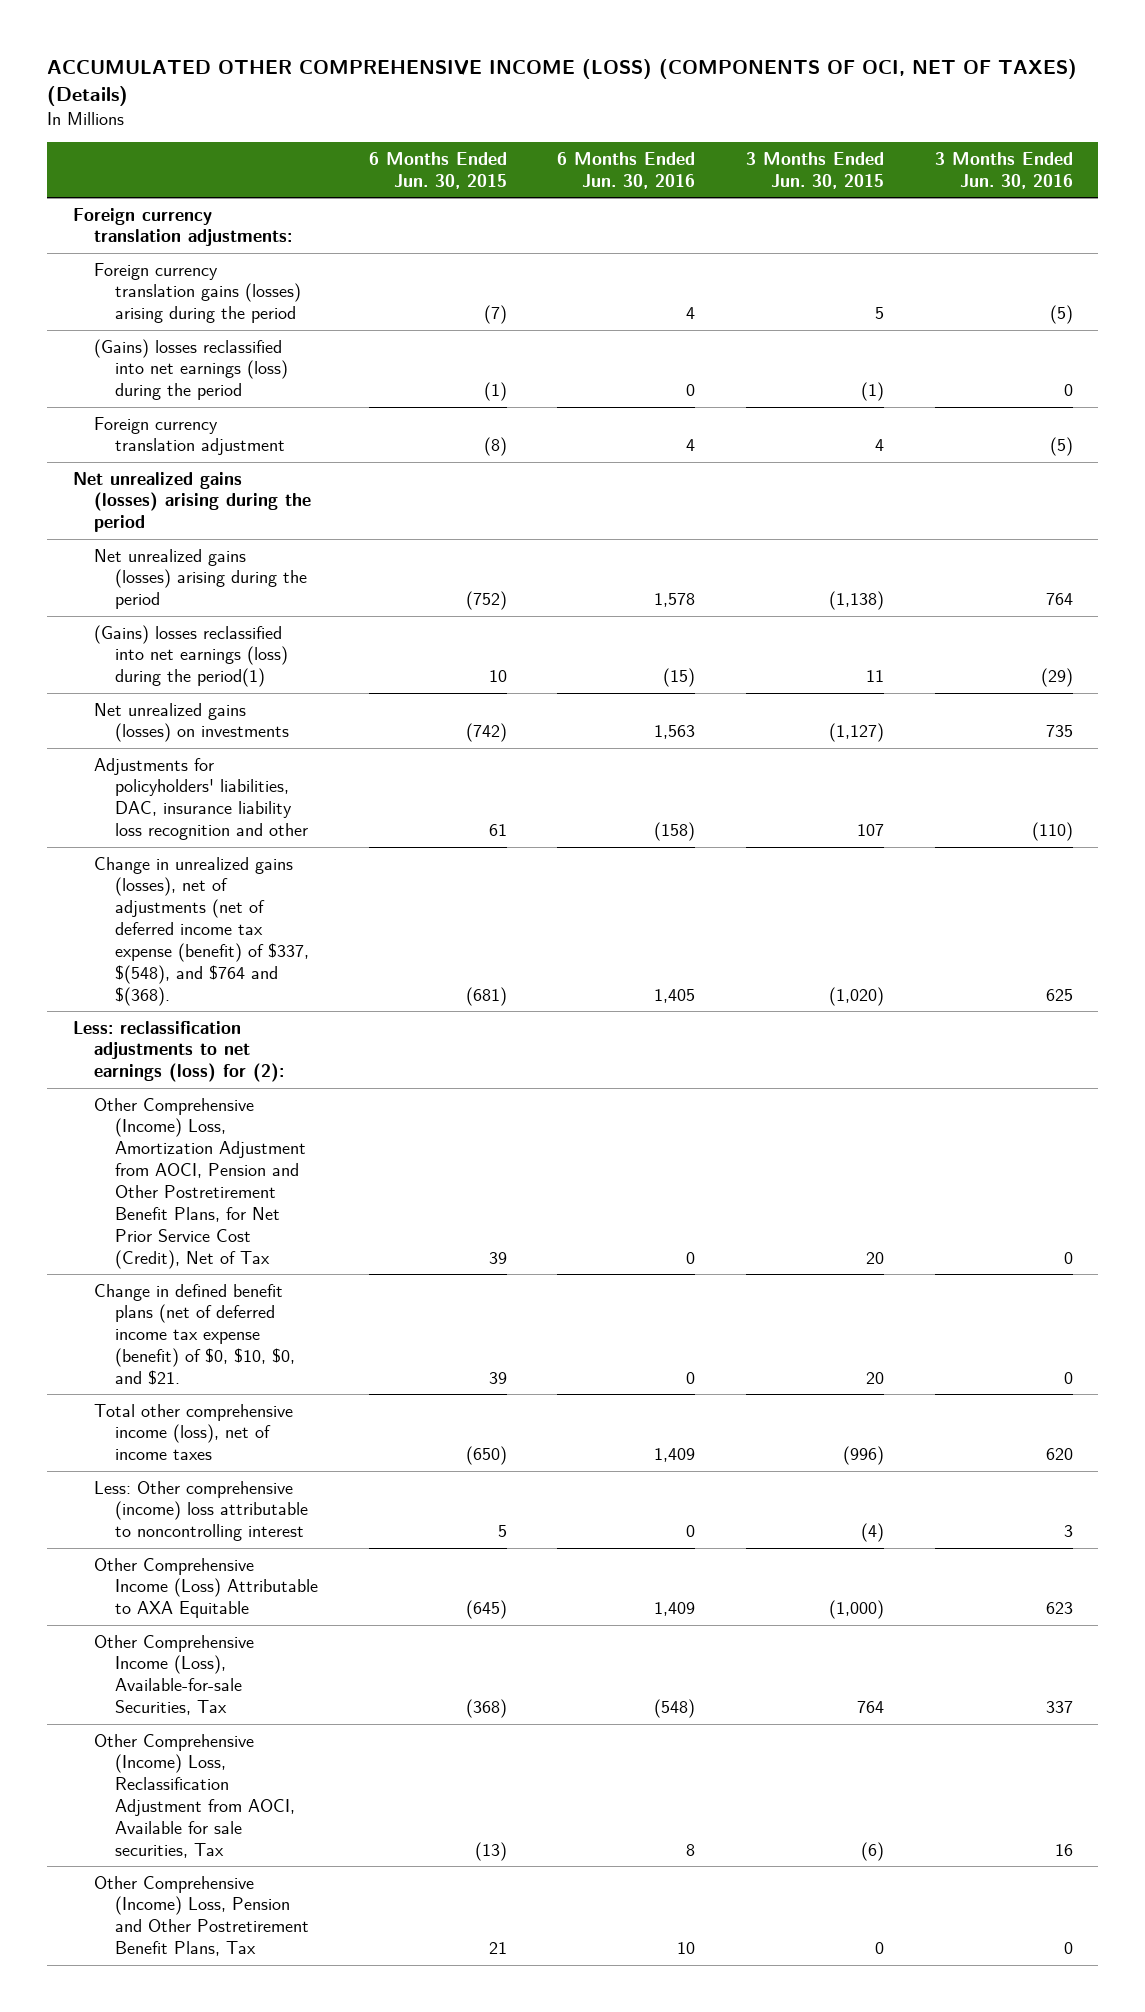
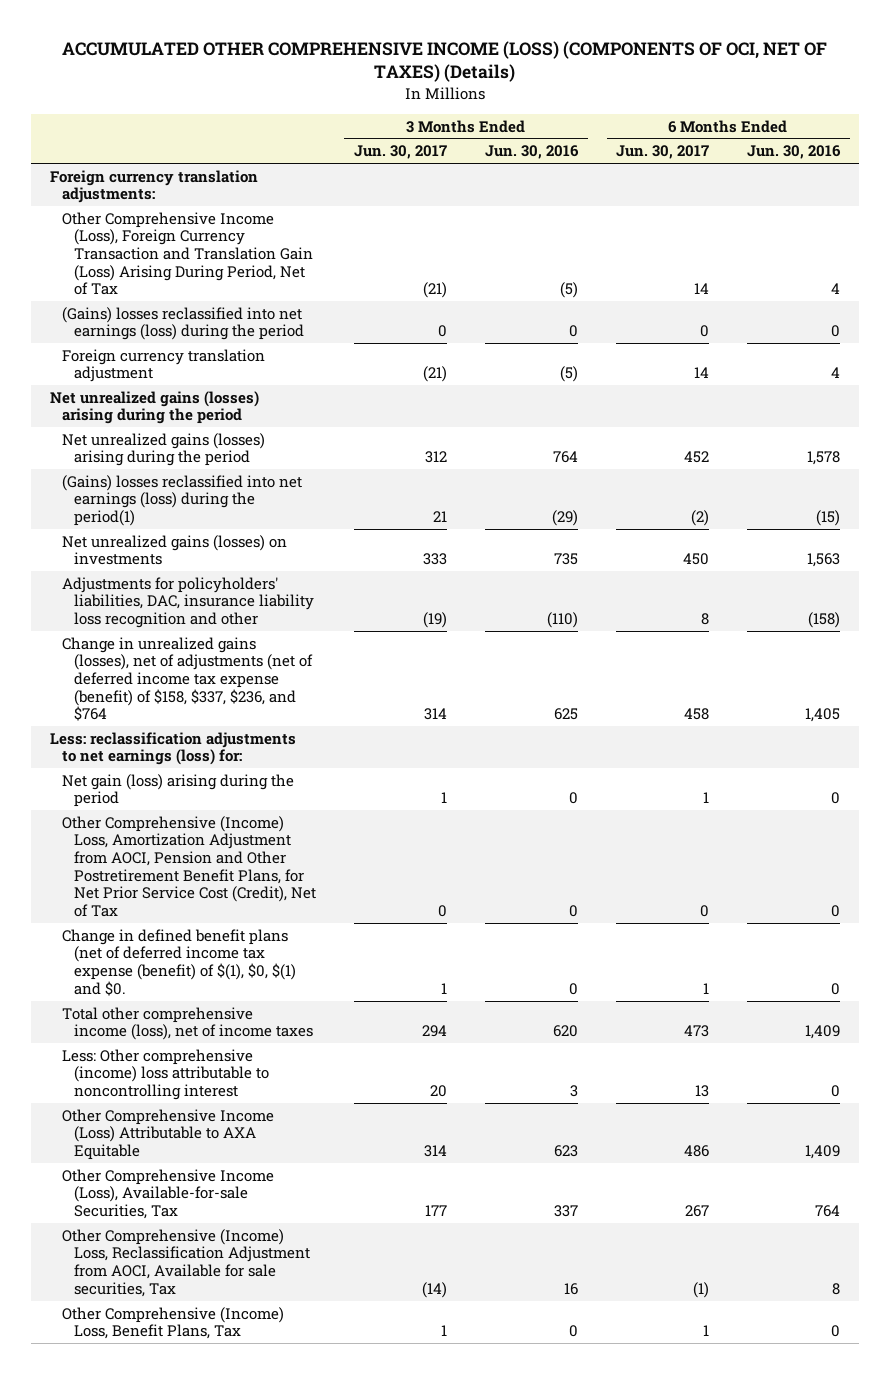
[368,151,507,189] 6 Months Ended Jun. 30, 2015 -> none
[746,151,885,189] 3 Months Ended Jun. 30, 2015 -> none
none -> [353,145,447,160] Jun. 30, 2017
none -> [616,145,710,160] Jun. 30, 2017
[93,262,302,324] Foreign currency translation gains (losses) arising during the period -> [62,211,313,296] Other Comprehensive Income (Loss), Foreign Currency Transaction and Translation Gain (Loss) Arising During Period, Net of Tax
[93,856,310,1006] Change in unrealized gains (losses), net of adjustments (net of deferred income tax expense (benefit) of $337, $(548), and $764 and $(368). -> [62,636,313,722] Change in unrealized gains (losses), net of adjustments (net of deferred income tax expense (benefit) of $158, $337, $236, and $764
[72,1020,284,1083] Less: reclassification adjustments to net earnings (loss) for (2): -> [50,731,297,766] Less: reclassification adjustments to net earnings (loss) for:
none -> [62,773,295,808] Net gain (loss) arising during the period
[93,1283,296,1386] Change in defined benefit plans (net of deferred income tax expense (benefit) of $0, $10, $0, and $21. -> [62,928,296,996] Change in defined benefit plans (net of deferred income tax expense (benefit) of $(1), $0, $(1) and $0.
[654,1699,696,1719] (548) -> [815,1205,841,1218] 764
[93,1875,310,1957] Other Comprehensive (Income) Loss, Pension and Other Postretirement Benefit Plans, Tax -> [62,1306,285,1340] Other Comprehensive (Income) Loss, Benefit Plans, Tax
[677,1942,696,1955] 10 -> [831,1325,841,1338] 0

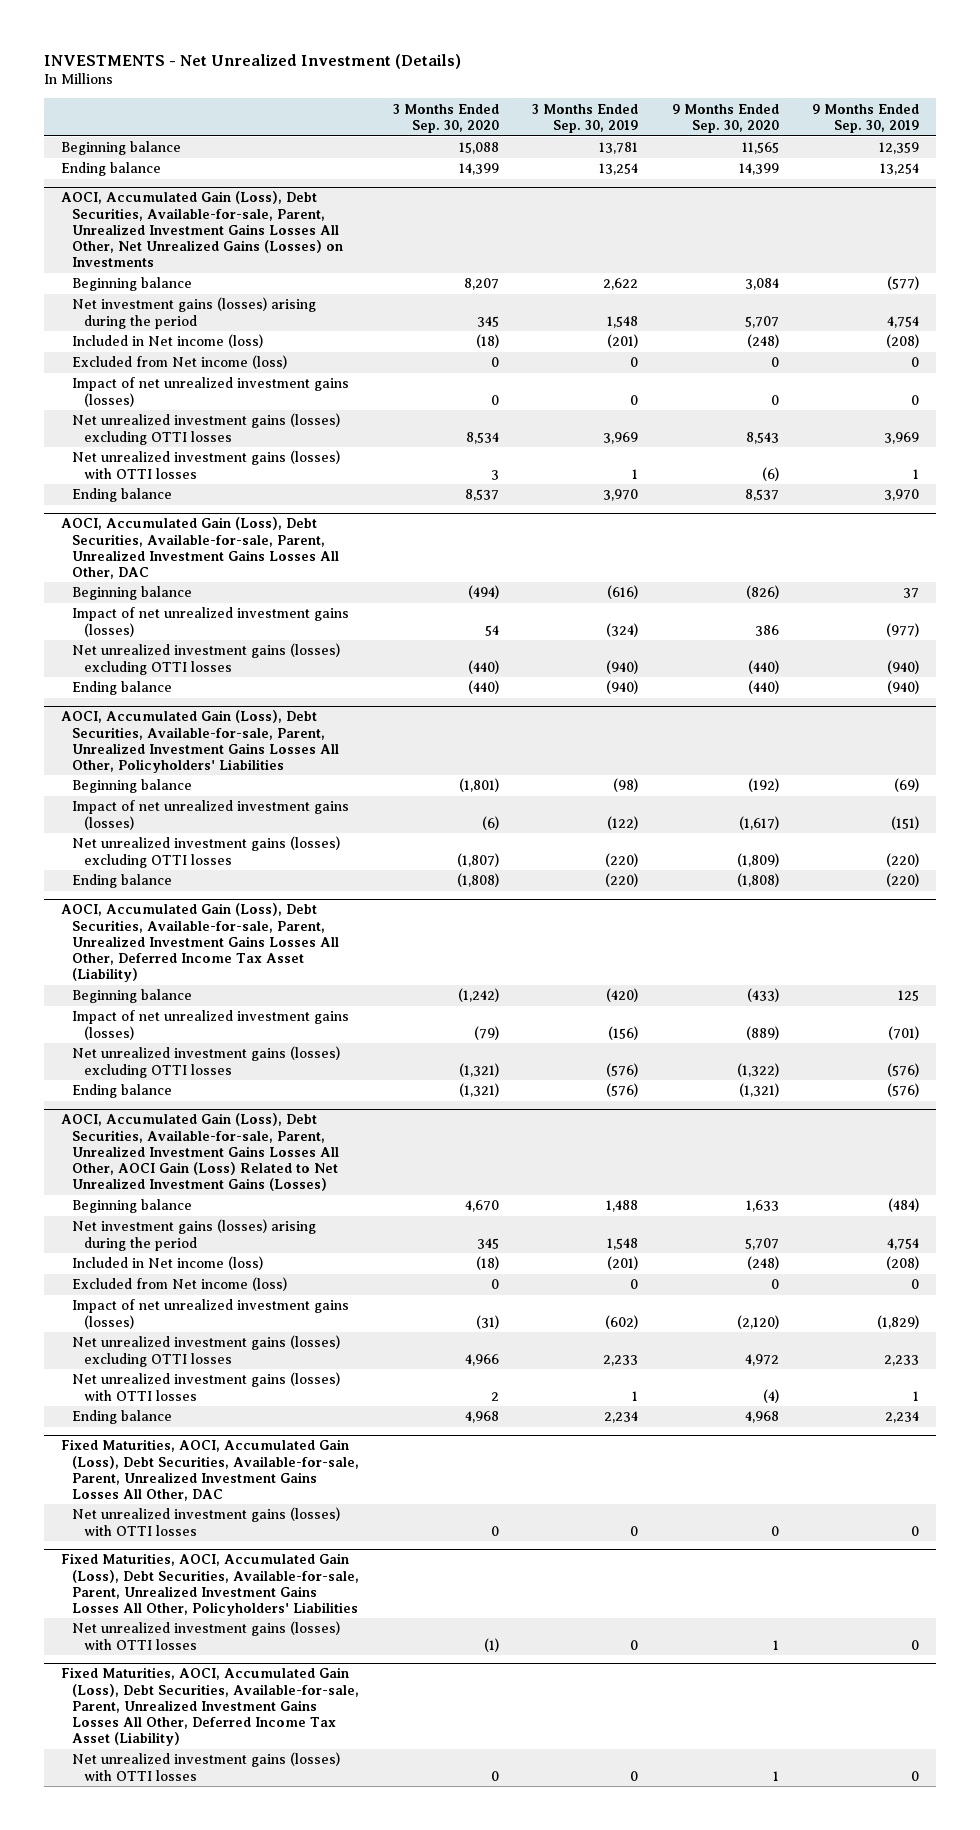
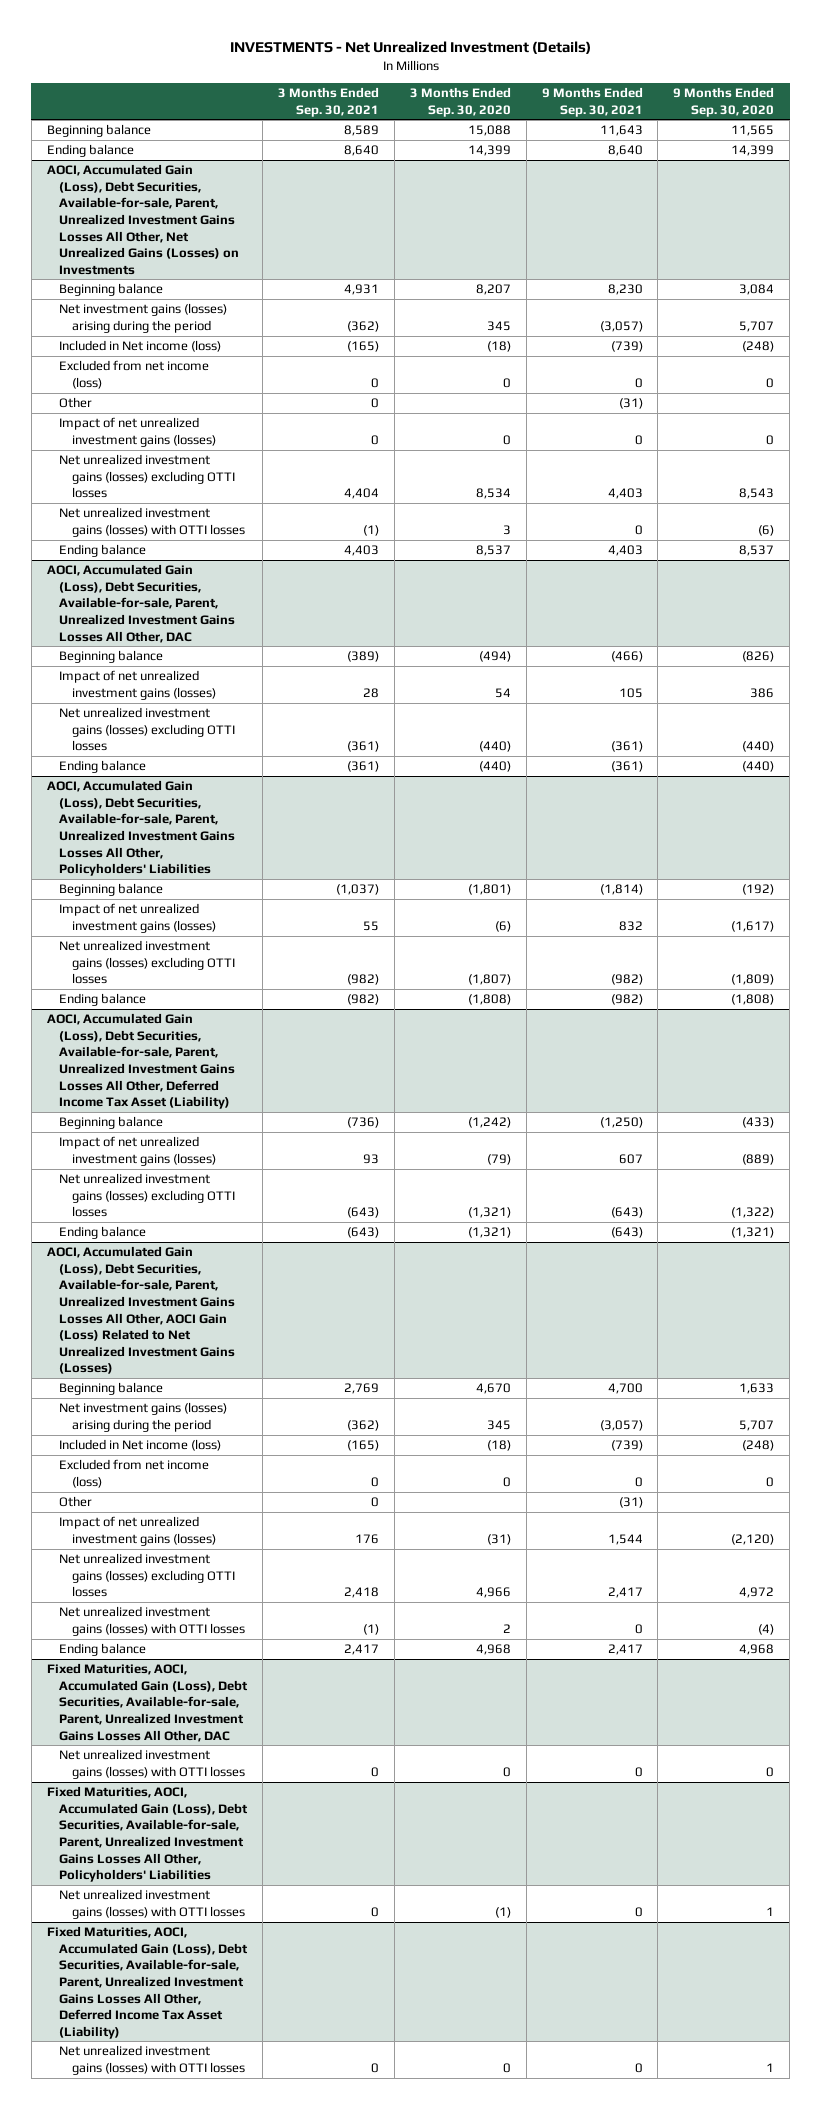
[532,103,639,133] 3 Months Ended Sep. 30, 2019 -> none
[812,103,920,133] 9 Months Ended Sep. 30, 2019 -> none
none -> [277,87,379,117] 3 Months Ended Sep. 30, 2021
none -> [541,87,643,117] 9 Months Ended Sep. 30, 2021
[72,355,288,370] Excluded from Net income (loss) -> [59,360,210,389] Excluded from net income (loss)
none -> [59,397,93,409] Other
[72,1277,288,1292] Excluded from Net income (loss) -> [59,1459,210,1488] Excluded from net income (loss)
none -> [59,1496,93,1508] Other

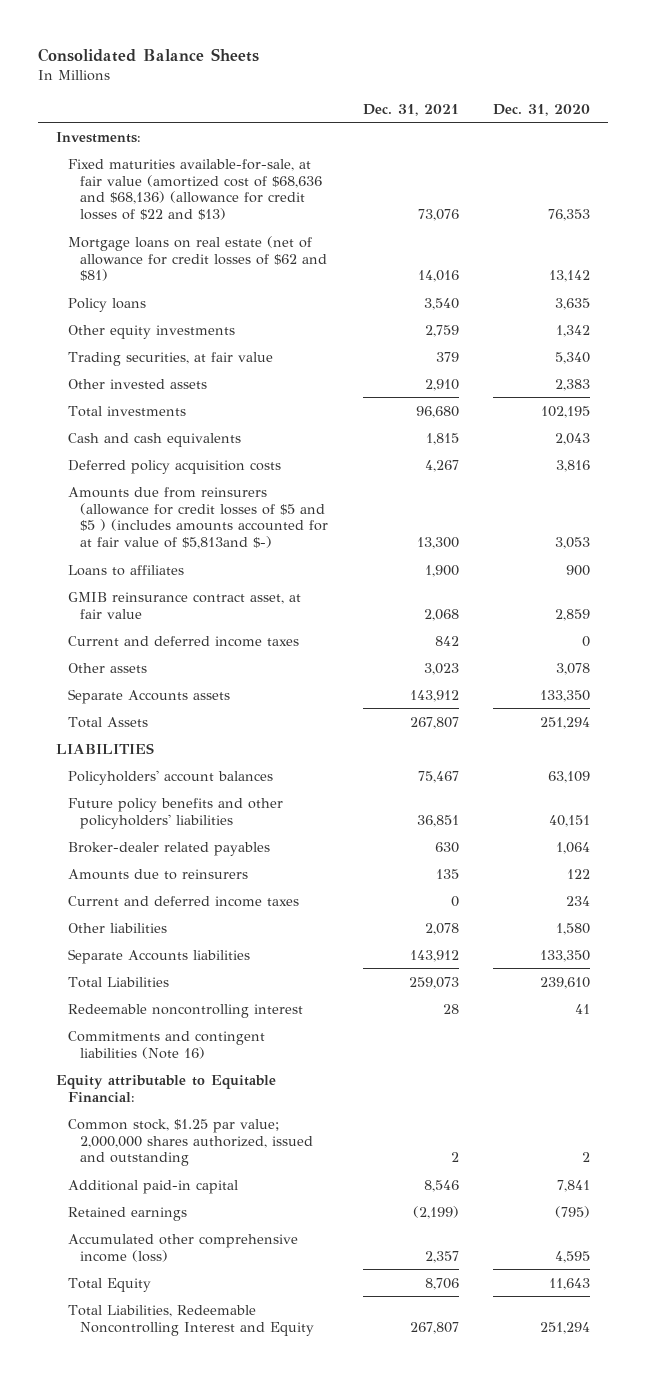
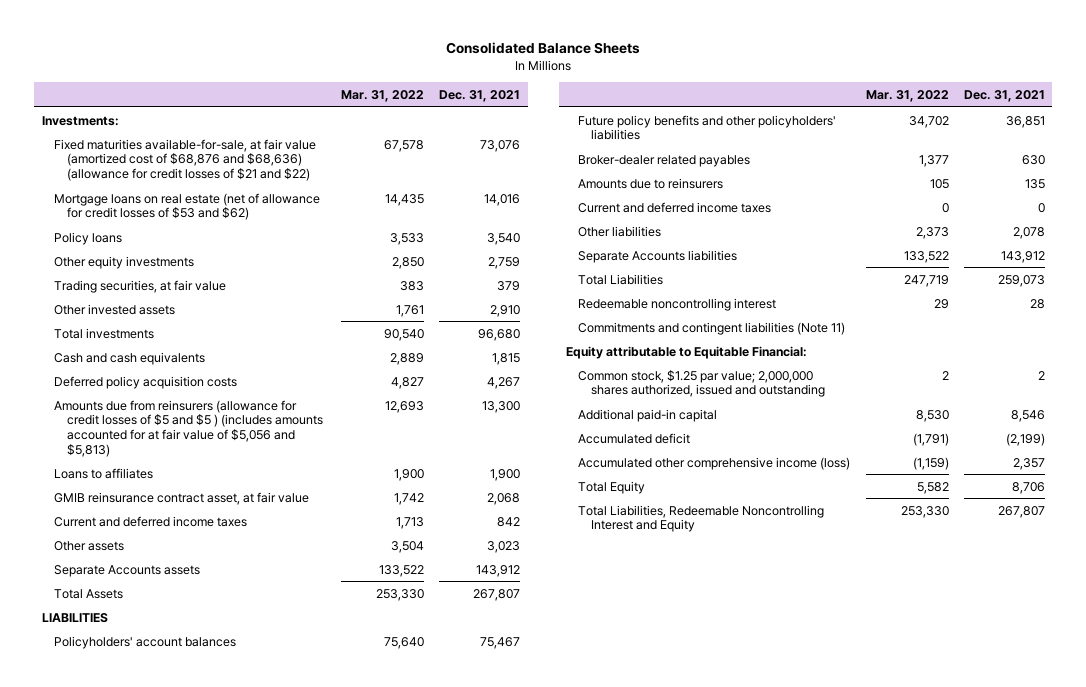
[493,103,591,116] Dec. 31, 2020 -> none
none -> [341,89,425,102] Mar. 31, 2022
[67,158,323,221] Fixed maturities available-for-sale, at fair value (amortized cost of $68,636 and $68,136) (allowance for credit losses of $22 and $13) -> [54,138,317,181] Fixed maturities available-for-sale, at fair value (amortized cost of $68,876 and $68,636) (allowance for credit losses of $21 and $22)
[67,235,328,282] Mortgage loans on real estate (net of allowance for credit losses of $62 and $81) -> [54,192,321,221] Mortgage loans on real estate (net of allowance for credit losses of $53 and $62)
[67,486,329,550] Amounts due from reinsurers (allowance for credit losses of $5 and $5 ) (includes amounts accounted for at fair value of $5,813and $-) -> [54,399,323,457] Amounts due from reinsurers (allowance for credit losses of $5 and $5 ) (includes amounts accounted for at fair value of $5,056 and $5,813)
[67,1030,265,1059] Commitments and contingent liabilities (Note 16) -> [578,321,846,335] Commitments and contingent liabilities (Note 11)
[67,1206,187,1221] Retained earnings -> [578,432,691,444] Accumulated deficit

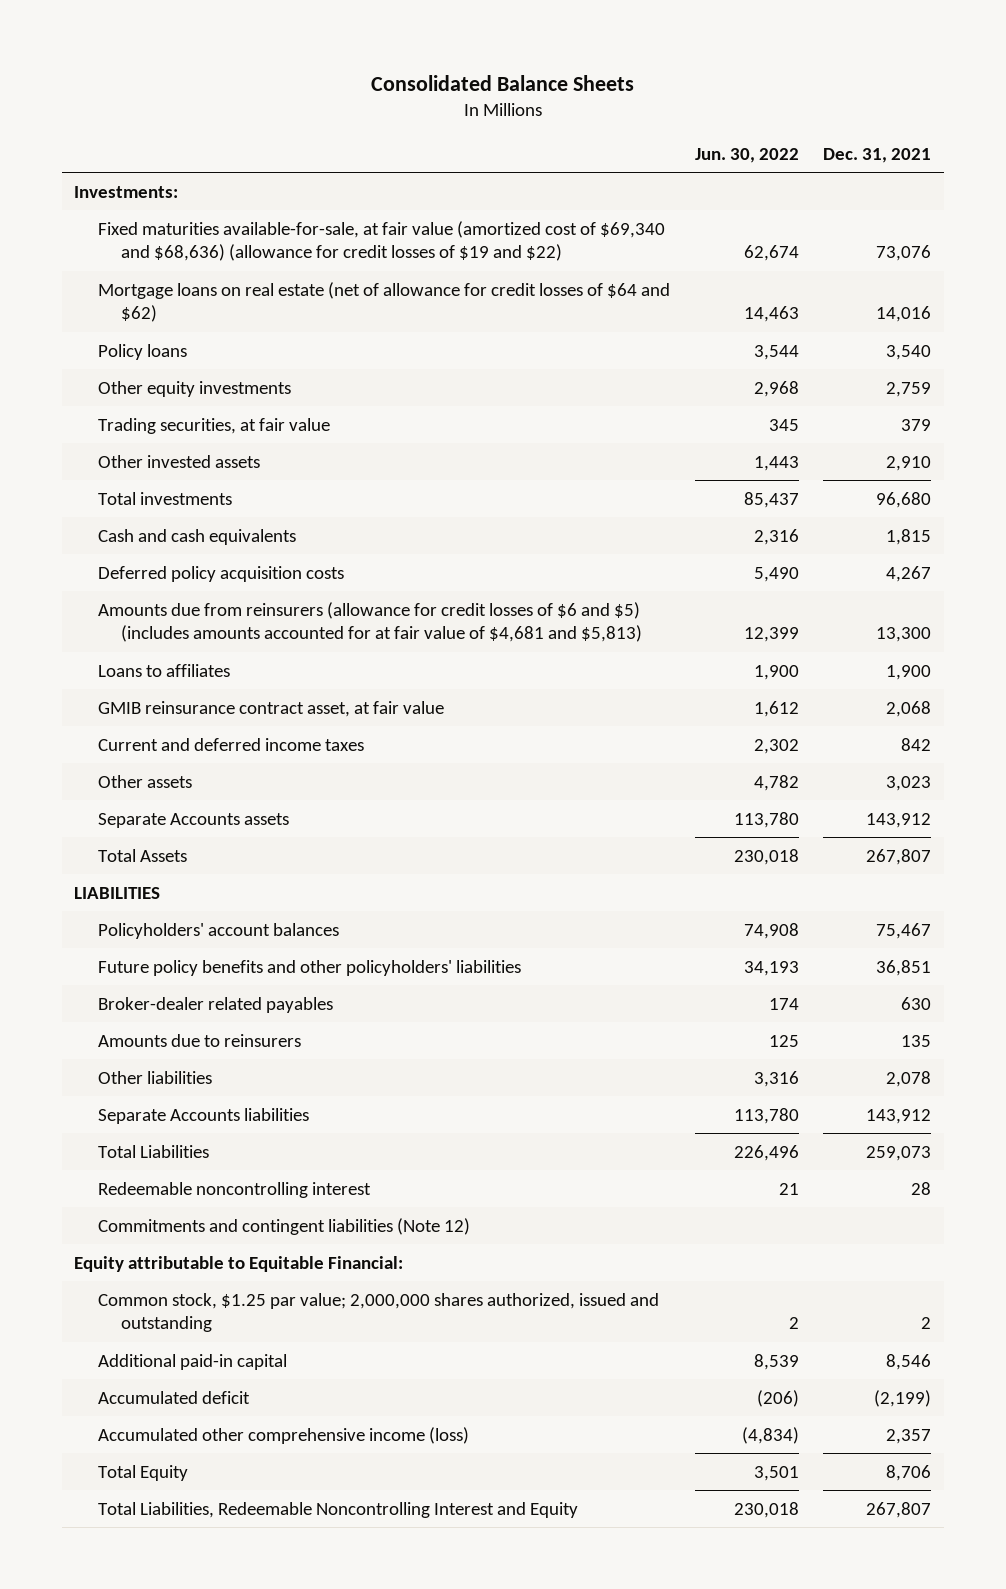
[341,89,425,102] Mar. 31, 2022 -> none
none -> [694,148,799,164] Jun. 30, 2022
[54,138,317,181] Fixed maturities available-for-sale, at fair value (amortized cost of $68,876 and $68,636) (allowance for credit losses of $21 and $22) -> [97,220,665,262] Fixed maturities available-for-sale, at fair value (amortized cost of $69,340 and $68,636) (allowance for credit losses of $19 and $22)
[54,192,321,221] Mortgage loans on real estate (net of allowance for credit losses of $53 and $62) -> [97,281,670,323] Mortgage loans on real estate (net of allowance for credit losses of $64 and $62)
[54,399,323,457] Amounts due from reinsurers (allowance for credit losses of $5 and $5 ) (includes amounts accounted for at fair value of $5,056 and $5,813) -> [97,601,643,643] Amounts due from reinsurers (allowance for credit losses of $6 and $5) (includes amounts accounted for at fair value of $4,681 and $5,813)
[578,201,772,213] Current and deferred income taxes -> none
[578,321,846,335] Commitments and contingent liabilities (Note 11) -> [97,1217,470,1235] Commitments and contingent liabilities (Note 12)

